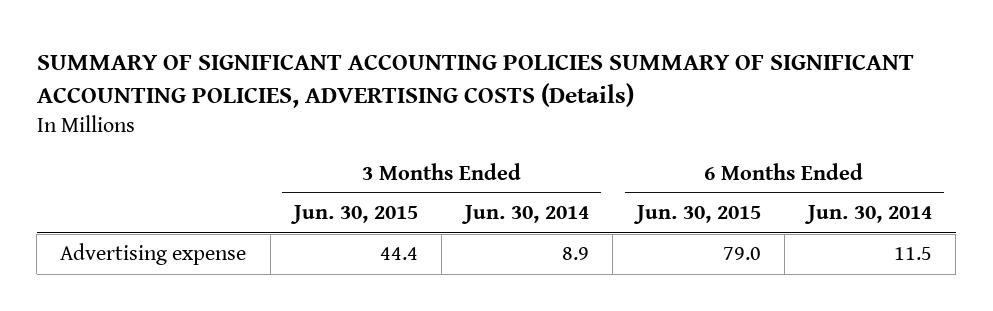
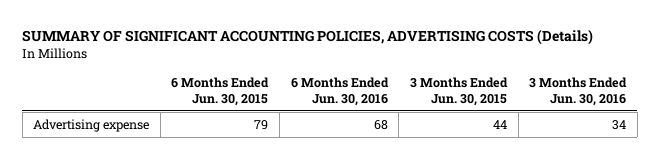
[36,53,914,109] SUMMARY OF SIGNIFICANT ACCOUNTING POLICIES SUMMARY OF SIGNIFICANT ACCOUNTING POLICIES, ADVERTISING COSTS (Details) -> [22,29,594,46] SUMMARY OF SIGNIFICANT ACCOUNTING POLICIES, ADVERTISING COSTS (Details)
[461,205,590,225] Jun. 30, 2014 -> none
[804,205,933,225] Jun. 30, 2014 -> none
none -> [290,77,389,106] 6 Months Ended Jun. 30, 2016
none -> [529,77,628,106] 3 Months Ended Jun. 30, 2016
[379,247,418,261] 44.4 -> [492,119,507,129] 44
[722,247,761,261] 79.0 -> [254,119,269,130] 79

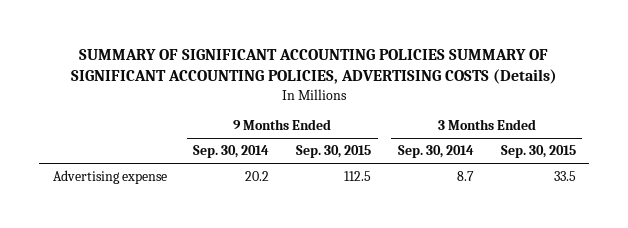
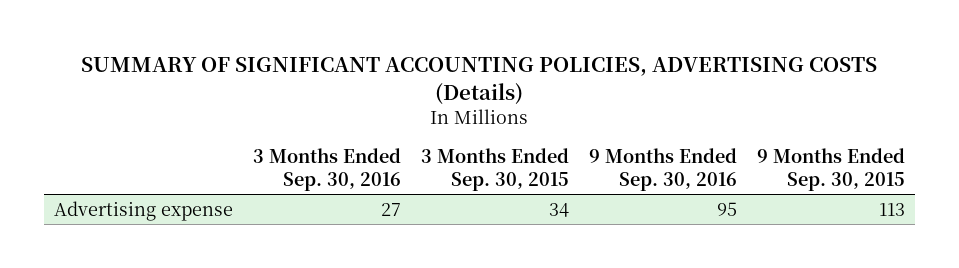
[71,49,558,85] SUMMARY OF SIGNIFICANT ACCOUNTING POLICIES SUMMARY OF SIGNIFICANT ACCOUNTING POLICIES, ADVERTISING COSTS (Details) -> [81,56,878,105] SUMMARY OF SIGNIFICANT ACCOUNTING POLICIES, ADVERTISING COSTS (Details)
[193,145,270,159] Sep. 30, 2014 -> none
[397,145,474,159] Sep. 30, 2014 -> none
none -> [252,148,401,192] 3 Months Ended Sep. 30, 2016
none -> [588,148,737,192] 9 Months Ended Sep. 30, 2016
[344,171,372,182] 112.5 -> [878,203,905,217] 113
[553,171,576,182] 33.5 -> [548,203,569,218] 34

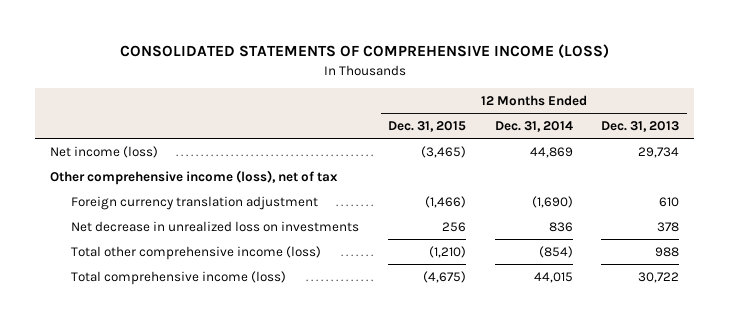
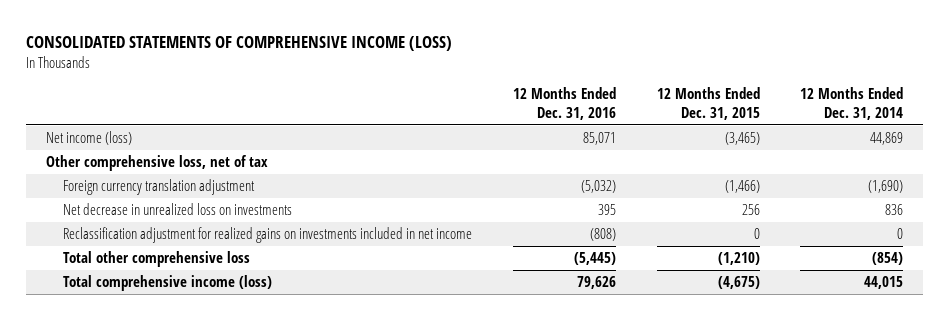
[601,121,680,133] Dec. 31, 2013 -> none
none -> [512,87,616,120] 12 Months Ended Dec. 31, 2016
[49,169,338,185] Other comprehensive income (loss), net of tax -> [46,154,269,171] Other comprehensive loss, net of tax
none -> [63,226,473,243] Reclassification adjustment for realized gains on investments included in net income
[70,245,321,260] Total other comprehensive income (loss) -> [63,250,251,267] Total other comprehensive loss

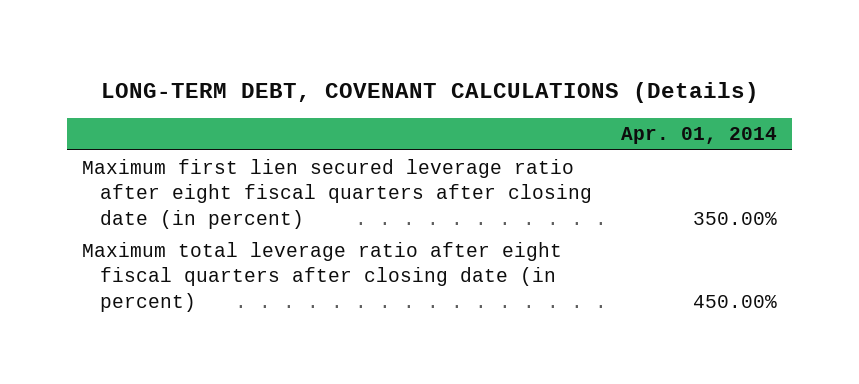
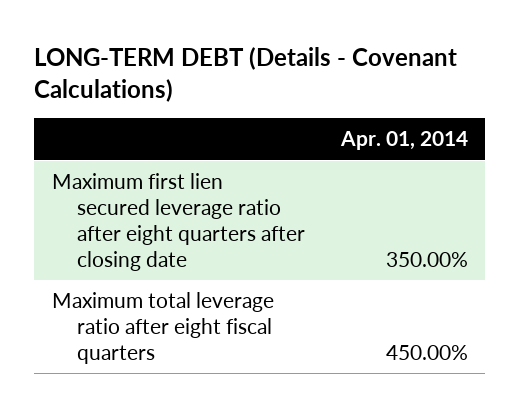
[100,81,759,103] LONG-TERM DEBT, COVENANT CALCULATIONS (Details) -> [34,46,458,102] LONG-TERM DEBT (Details - Covenant Calculations)
[81,158,593,229] Maximum first lien secured leverage ratio after eight fiscal quarters after closing date (in percent) -> [52,173,305,271] Maximum first lien secured leverage ratio after eight quarters after closing date
[81,241,562,312] Maximum total leverage ratio after eight fiscal quarters after closing date (in percent) -> [52,292,275,364] Maximum total leverage ratio after eight fiscal quarters

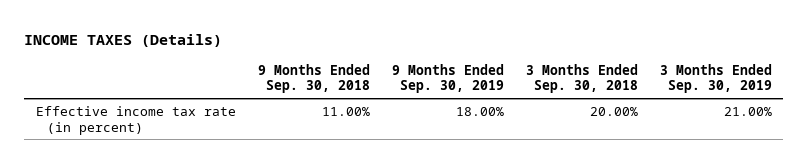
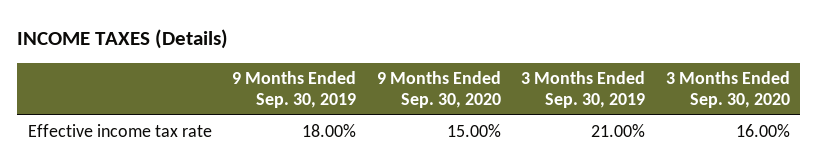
[257,63,370,94] 9 Months Ended Sep. 30, 2018 -> none
[525,63,638,94] 3 Months Ended Sep. 30, 2018 -> none
none -> [376,70,501,108] 9 Months Ended Sep. 30, 2020
none -> [665,70,790,108] 3 Months Ended Sep. 30, 2020
[35,106,236,135] Effective income tax rate (in percent) -> [27,124,212,138] Effective income tax rate

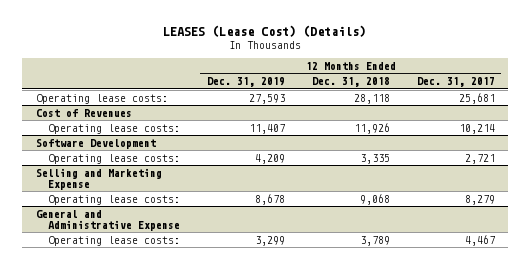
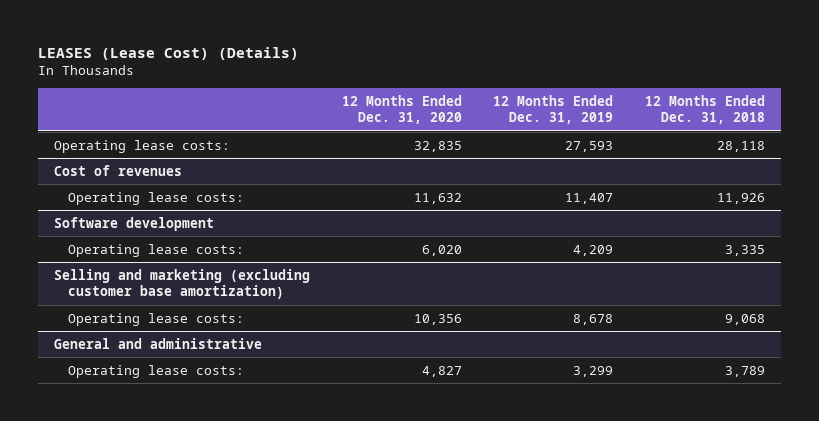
[416,77,495,88] Dec. 31, 2017 -> none
none -> [341,95,462,125] 12 Months Ended Dec. 31, 2020
[35,108,132,117] Cost of Revenues -> [54,164,183,176] Cost of revenues
[35,138,156,149] Software Development -> [54,216,215,231] Software development
[35,167,162,190] Selling and Marketing Expense -> [54,268,311,299] Selling and marketing (excluding customer base amortization)
[35,209,180,231] General and Administrative Expense -> [54,337,263,349] General and administrative

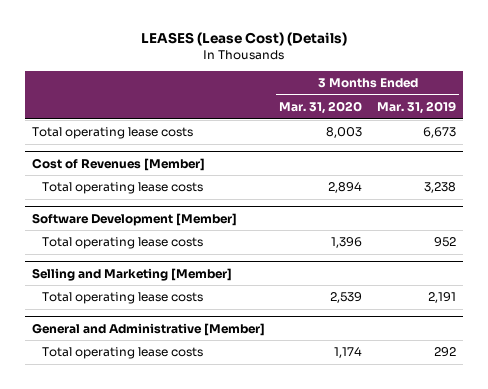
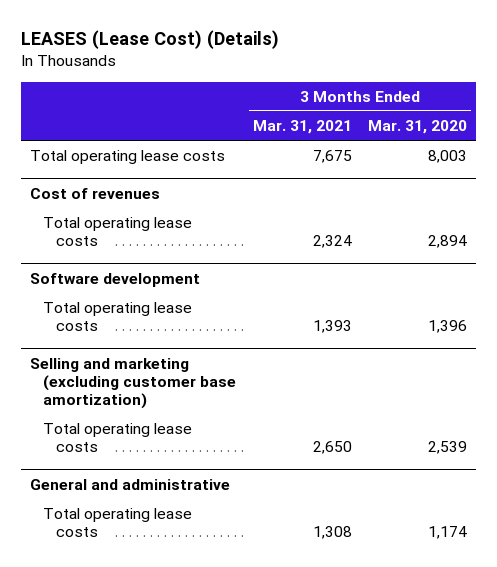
[376,101,456,115] Mar. 31, 2019 -> none
none -> [252,120,352,135] Mar. 31, 2021
[31,157,205,171] Cost of Revenues [Member] -> [29,188,160,200] Cost of revenues
[31,212,237,226] Software Development [Member] -> [29,273,200,288] Software development
[31,267,232,281] Selling and Marketing [Member] -> [29,358,237,410] Selling and marketing (excluding customer base amortization)
[31,322,265,336] General and Administrative [Member] -> [29,479,230,491] General and administrative

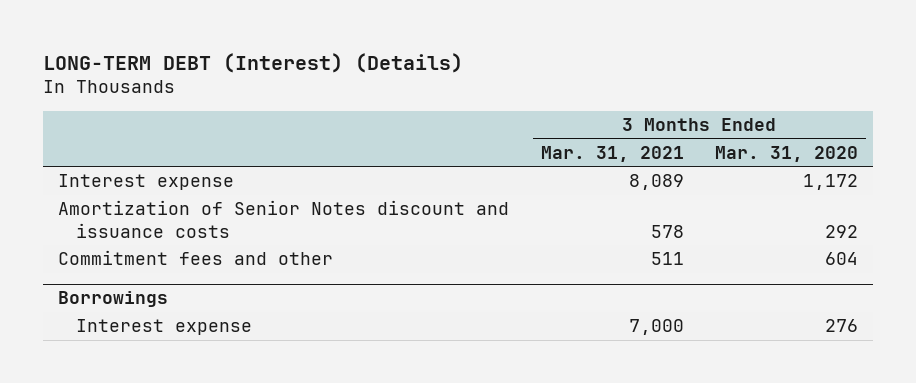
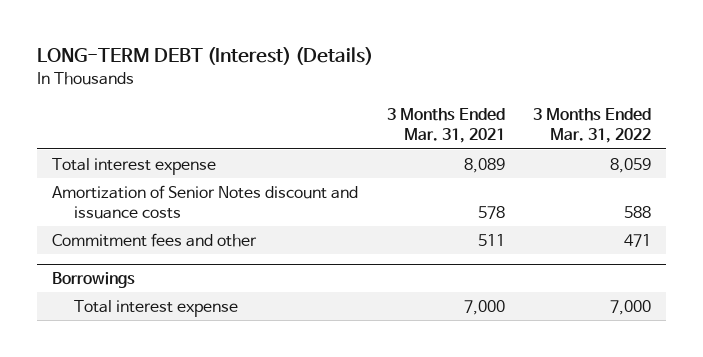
[714,145,858,162] Mar. 31, 2020 -> none
none -> [533,108,652,144] 3 Months Ended Mar. 31, 2022
[58,174,235,191] Interest expense -> [51,157,216,175] Total interest expense
[75,319,252,336] Interest expense -> [74,299,239,317] Total interest expense

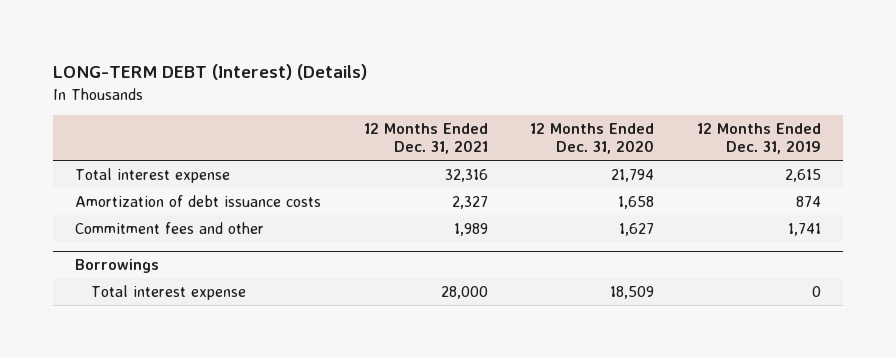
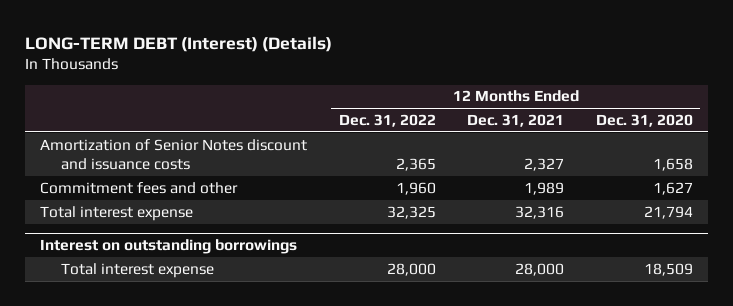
[697,123,822,155] 12 Months Ended Dec. 31, 2019 -> none
none -> [338,113,436,127] Dec. 31, 2022
[74,194,321,207] Amortization of debt issuance costs -> [40,138,308,171] Amortization of Senior Notes discount and issuance costs
[74,167,230,183] Total interest expense -> [40,205,194,221] Total interest expense
[74,258,159,273] Borrowings -> [40,239,298,255] Interest on outstanding borrowings

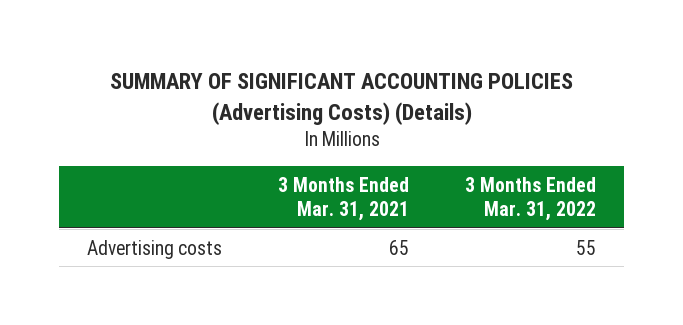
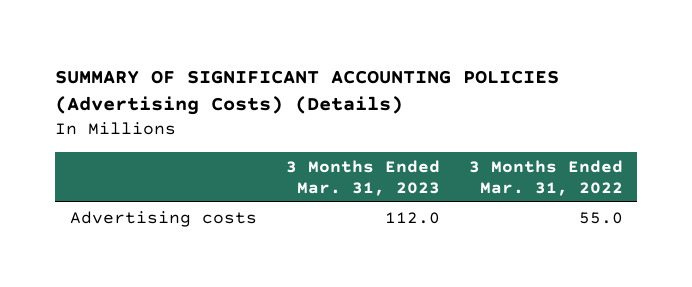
[278,176,410,221] 3 Months Ended Mar. 31, 2021 -> none
none -> [285,159,440,196] 3 Months Ended Mar. 31, 2023
[576,239,597,255] 55 -> [578,211,623,224] 55.0

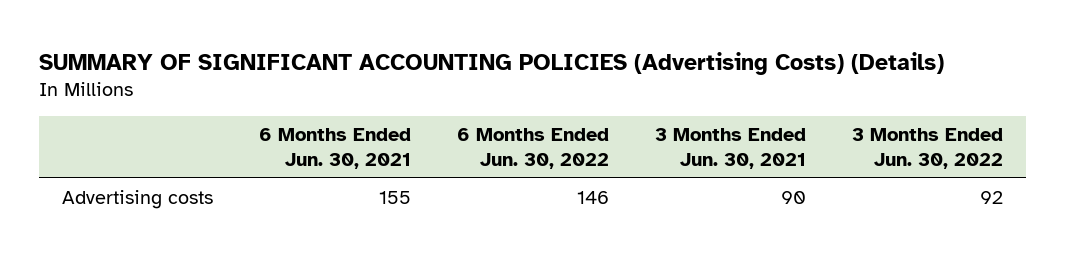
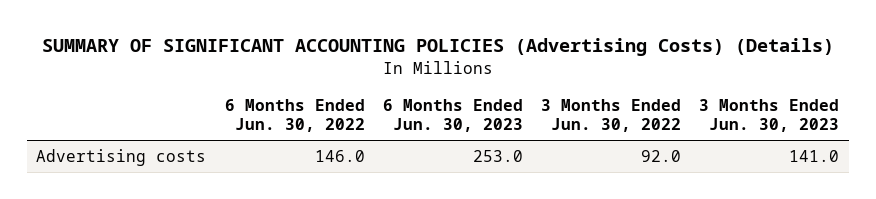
[259,128,412,170] 6 Months Ended Jun. 30, 2021 -> none
[655,128,807,170] 3 Months Ended Jun. 30, 2021 -> none
none -> [382,98,523,133] 6 Months Ended Jun. 30, 2023
none -> [699,98,840,133] 3 Months Ended Jun. 30, 2023
[577,191,610,205] 146 -> [314,150,365,163] 146.0
[980,191,1004,205] 92 -> [641,150,682,163] 92.0

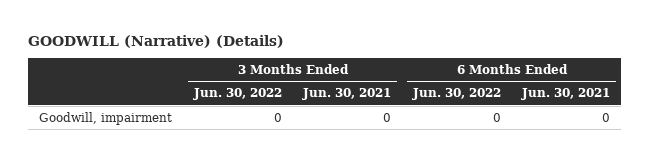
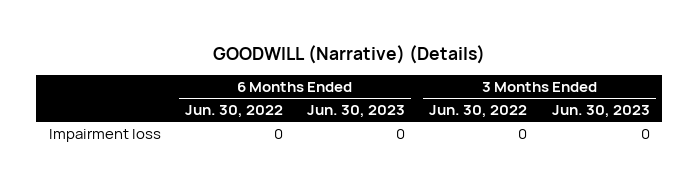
[302,88,392,101] Jun. 30, 2021 -> none
[521,88,611,101] Jun. 30, 2021 -> none
none -> [307,105,406,119] Jun. 30, 2023
none -> [551,105,650,119] Jun. 30, 2023
[39,111,173,125] Goodwill, impairment -> [48,129,161,143] Impairment loss

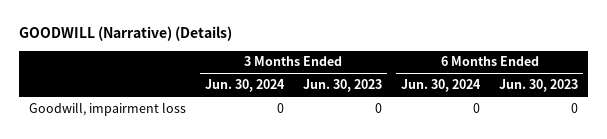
[184,105,283,119] Jun. 30, 2022 -> none
[429,105,528,119] Jun. 30, 2022 -> none
none -> [204,79,285,93] Jun. 30, 2024
none -> [401,79,482,93] Jun. 30, 2024
[48,129,161,143] Impairment loss -> [28,101,186,116] Goodwill, impairment loss

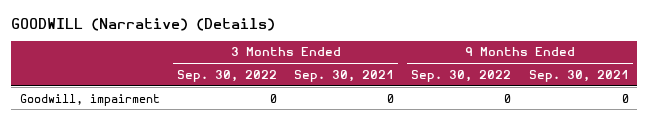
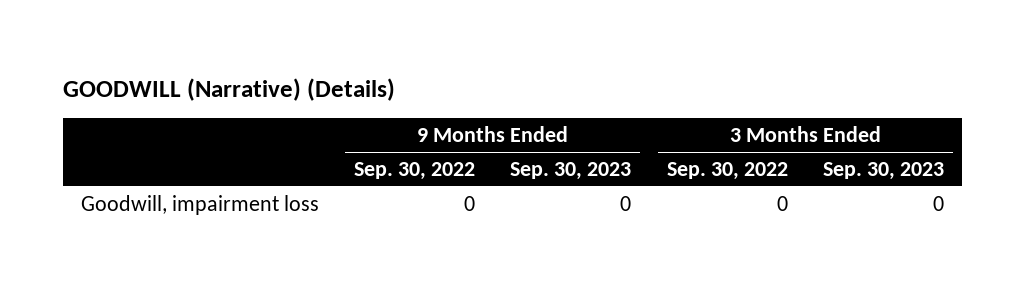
[294,69,395,82] Sep. 30, 2021 -> none
[528,69,629,82] Sep. 30, 2021 -> none
none -> [510,162,632,181] Sep. 30, 2023
none -> [823,162,945,181] Sep. 30, 2023
[19,93,160,106] Goodwill, impairment -> [80,194,319,215] Goodwill, impairment loss

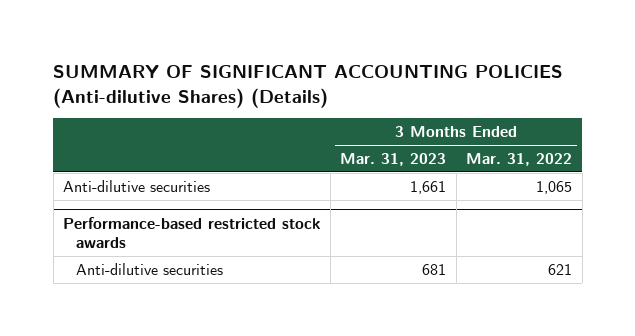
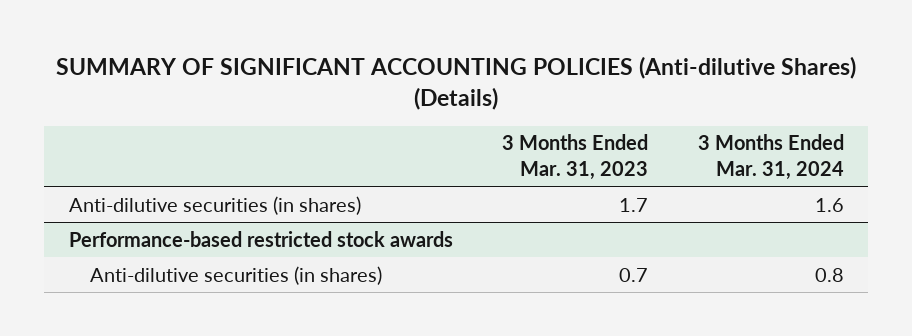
[466,153,573,167] Mar. 31, 2022 -> none
none -> [697,134,844,181] 3 Months Ended Mar. 31, 2024
[63,179,211,192] Anti-dilutive securities -> [68,195,361,215] Anti-dilutive securities (in shares)
[410,180,447,194] 1,661 -> [619,197,649,212] 1.7
[75,262,223,275] Anti-dilutive securities -> [89,265,382,285] Anti-dilutive securities (in shares)
[422,263,447,275] 681 -> [619,267,649,282] 0.7

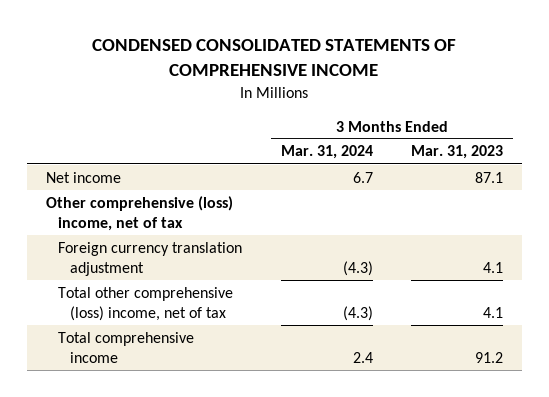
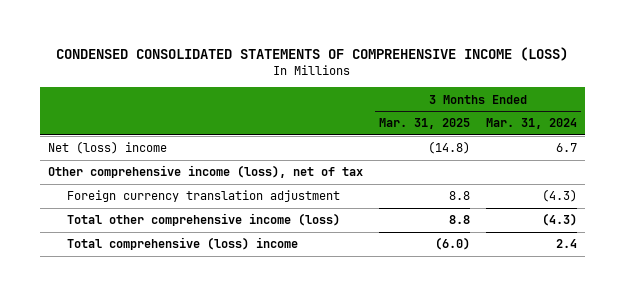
[92,39,457,77] CONDENSED CONSOLIDATED STATEMENTS OF COMPREHENSIVE INCOME -> [56,46,569,61] CONDENSED CONSOLIDATED STATEMENTS OF COMPREHENSIVE INCOME (LOSS)
[410,145,503,160] Mar. 31, 2023 -> none
none -> [378,118,470,130] Mar. 31, 2025
[45,171,121,183] Net income -> [47,141,167,155] Net (loss) income
[45,195,233,231] Other comprehensive (loss) income, net of tax -> [47,165,363,179] Other comprehensive income (loss), net of tax
[58,286,234,321] Total other comprehensive (loss) income, net of tax -> [66,213,340,227] Total other comprehensive income (loss)
[58,331,195,363] Total comprehensive income -> [66,237,298,251] Total comprehensive (loss) income

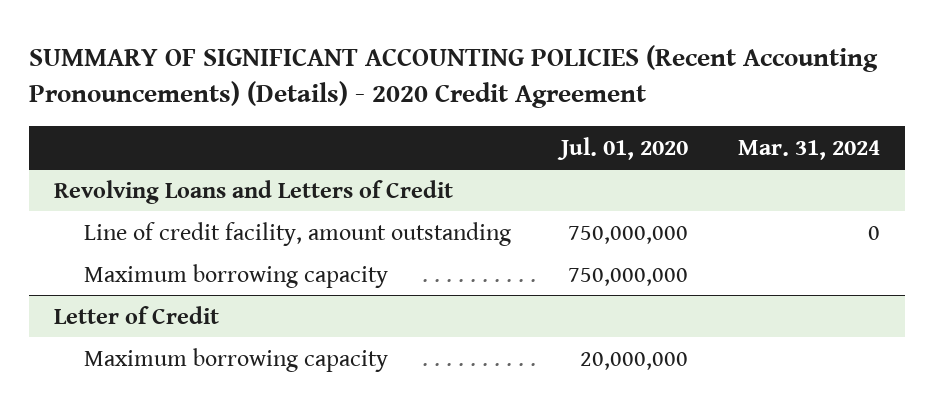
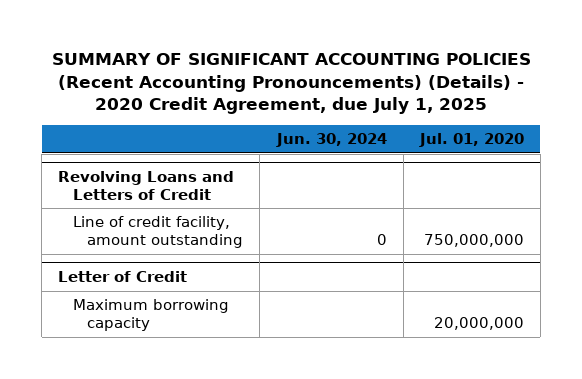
[29,44,879,109] SUMMARY OF SIGNIFICANT ACCOUNTING POLICIES (Recent Accounting Pronouncements) (Details) - 2020 Credit Agreement -> [52,52,532,115] SUMMARY OF SIGNIFICANT ACCOUNTING POLICIES (Recent Accounting Pronouncements) (Details) - 2020 Credit Agreement, due July 1, 2025
[738,139,881,160] Mar. 31, 2024 -> none
none -> [275,133,387,148] Jun. 30, 2024
[84,263,389,288] Maximum borrowing capacity -> none

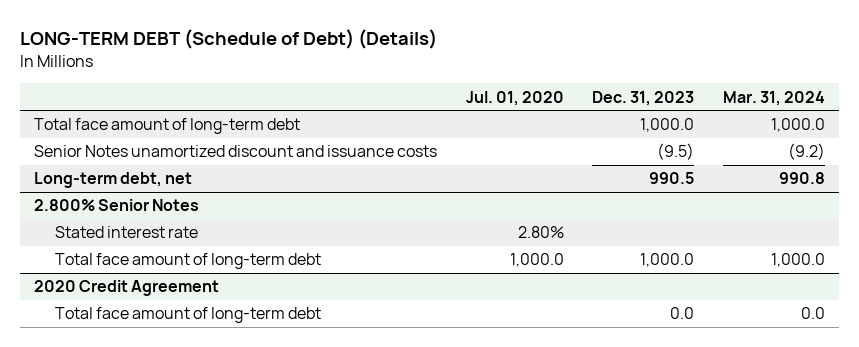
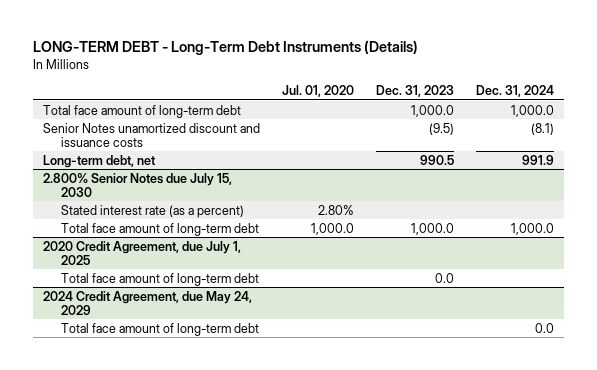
[20,29,438,50] LONG-TERM DEBT (Schedule of Debt) (Details) -> [32,40,418,56] LONG-TERM DEBT - Long-Term Debt Instruments (Details)
[722,90,825,106] Mar. 31, 2024 -> none
none -> [475,85,554,98] Dec. 31, 2024
[34,199,200,212] 2.800% Senior Notes -> [43,172,233,198] 2.800% Senior Notes due July 15, 2030
[54,226,198,239] Stated interest rate -> [60,204,244,218] Stated interest rate (as a percent)
[34,280,220,297] 2020 Credit Agreement -> [43,240,242,266] 2020 Credit Agreement, due July 1, 2025
none -> [43,290,253,316] 2024 Credit Agreement, due May 24, 2029
none -> [60,322,259,336] Total face amount of long-term debt

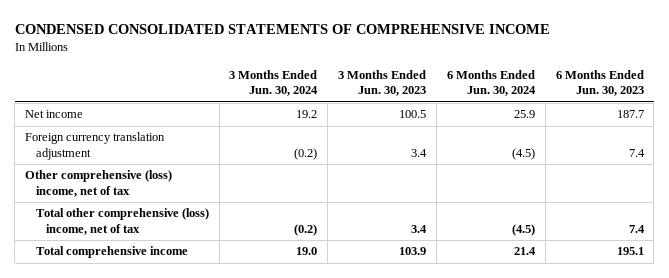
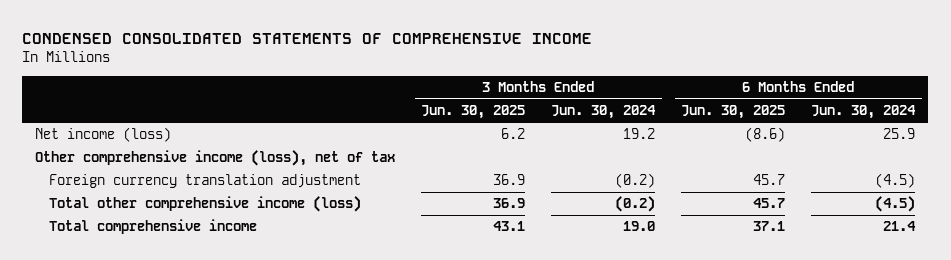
[338,69,427,97] 3 Months Ended Jun. 30, 2023 -> none
[555,69,644,97] 6 Months Ended Jun. 30, 2023 -> none
none -> [421,105,526,120] Jun. 30, 2025
none -> [681,105,786,120] Jun. 30, 2025
[25,110,84,119] Net income -> [35,127,172,143] Net income (loss)
none -> [35,150,396,167] Other comprehensive income (loss), net of tax
[25,170,173,197] Other comprehensive (loss) income, net of tax -> none
[35,208,209,235] Total other comprehensive (loss) income, net of tax -> [48,196,361,213] Total other comprehensive income (loss)

